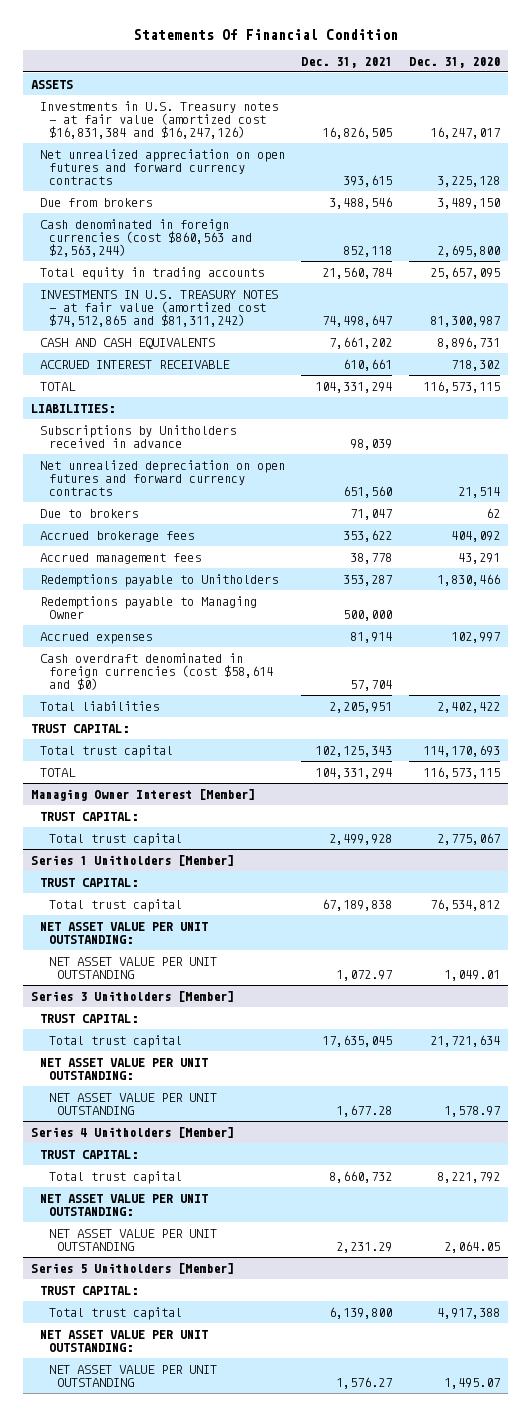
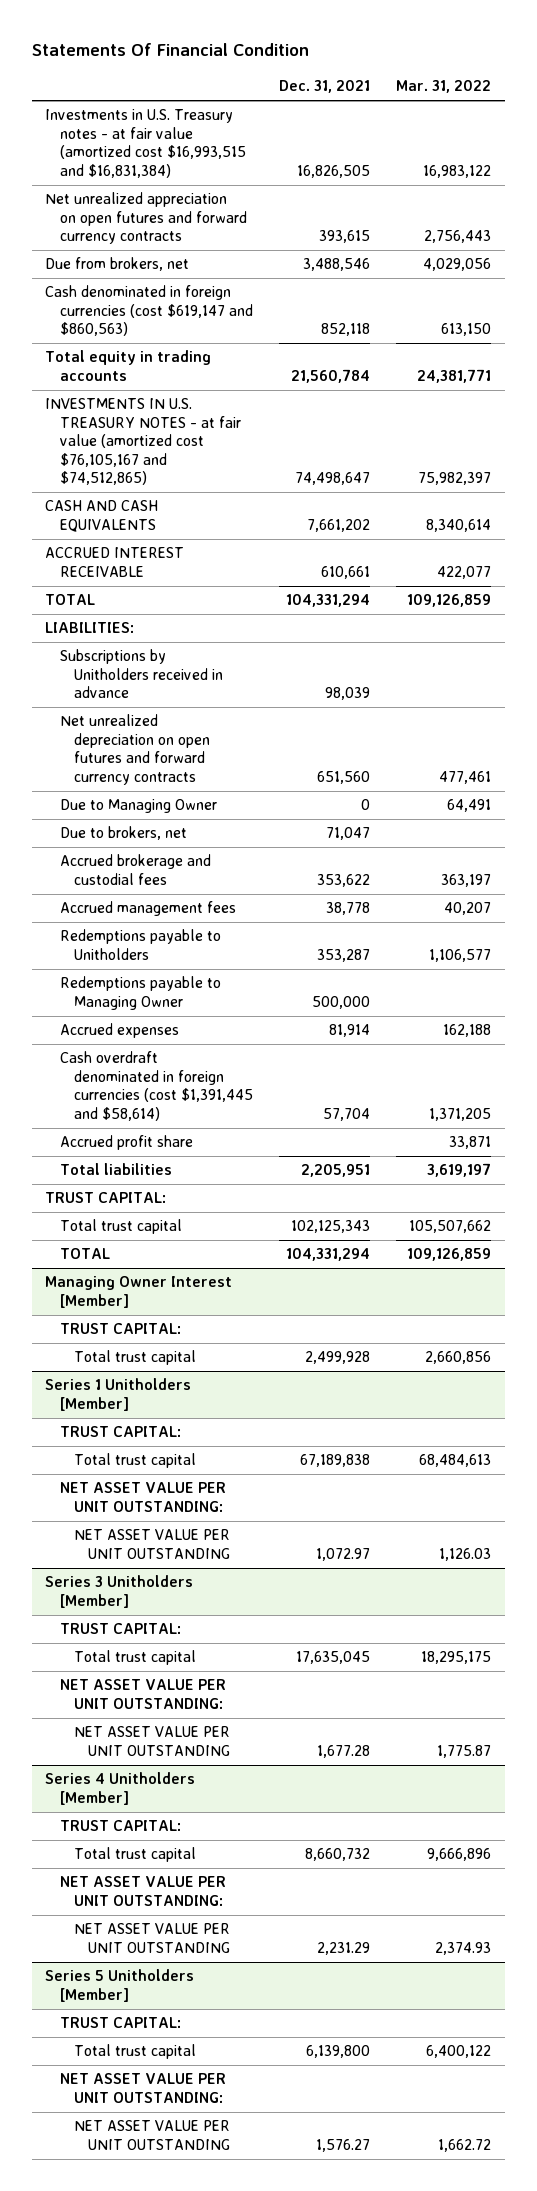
[408,56,500,68] Dec. 31, 2020 -> none
none -> [396,80,492,94] Mar. 31, 2022
[31,79,74,89] ASSETS -> none
[39,100,278,140] Investments in U.S. Treasury notes - at fair value (amortized cost $16,831,384 and $16,247,126) -> [45,109,246,178] Investments in U.S. Treasury notes - at fair value (amortized cost $16,993,515 and $16,831,384)
[39,197,152,207] Due from brokers -> [45,257,190,272] Due from brokers, net
[39,218,252,258] Cash denominated in foreign currencies (cost $860,563 and $2,563,244) -> [45,285,253,337] Cash denominated in foreign currencies (cost $619,147 and $860,563)
[39,289,278,328] INVESTMENTS IN U.S. TREASURY NOTES - at fair value (amortized cost $74,512,865 and $81,311,242) -> [45,398,241,486] INVESTMENTS IN U.S. TREASURY NOTES - at fair value (amortized cost $76,105,167 and $74,512,865)
none -> [59,799,217,814] Due to Managing Owner
[39,508,138,518] Due to brokers -> [59,826,187,841] Due to brokers, net
[39,530,194,542] Accrued brokerage fees -> [59,854,211,885] Accrued brokerage and custodial fees
[39,652,273,691] Cash overdraft denominated in foreign currencies (cost $58,614 and $0) -> [59,1051,253,1121] Cash overdraft denominated in foreign currencies (cost $1,391,445 and $58,614)
none -> [59,1135,193,1151] Accrued profit share

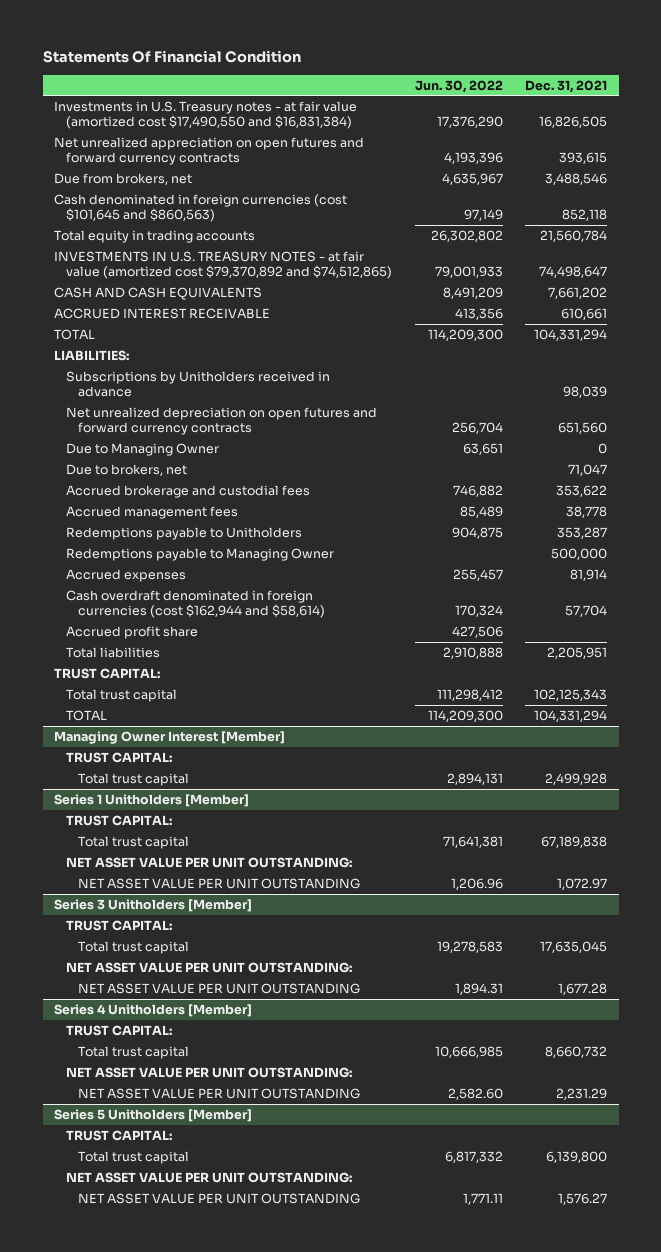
[396,80,492,94] Mar. 31, 2022 -> none
none -> [414,79,503,93] Jun. 30, 2022
[45,109,246,178] Investments in U.S. Treasury notes - at fair value (amortized cost $16,993,515 and $16,831,384) -> [53,100,357,130] Investments in U.S. Treasury notes - at fair value (amortized cost $17,490,550 and $16,831,384)
[45,285,253,337] Cash denominated in foreign currencies (cost $619,147 and $860,563) -> [53,193,347,223] Cash denominated in foreign currencies (cost $101,645 and $860,563)
[45,398,241,486] INVESTMENTS IN U.S. TREASURY NOTES - at fair value (amortized cost $76,105,167 and $74,512,865) -> [53,250,392,280] INVESTMENTS IN U.S. TREASURY NOTES - at fair value (amortized cost $79,370,892 and $74,512,865)
[59,1051,253,1121] Cash overdraft denominated in foreign currencies (cost $1,391,445 and $58,614) -> [65,589,325,619] Cash overdraft denominated in foreign currencies (cost $162,944 and $58,614)

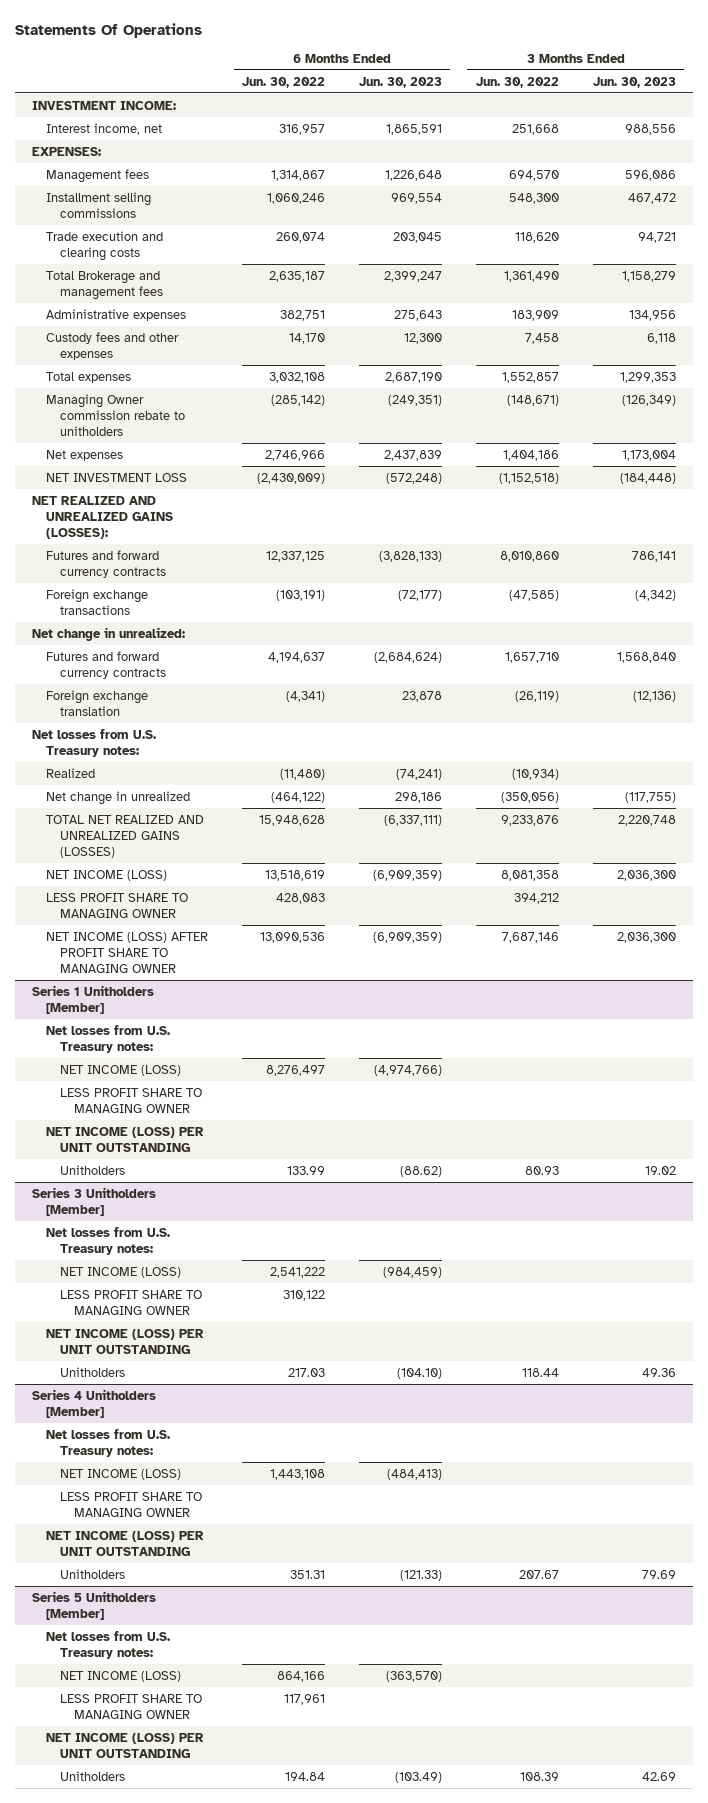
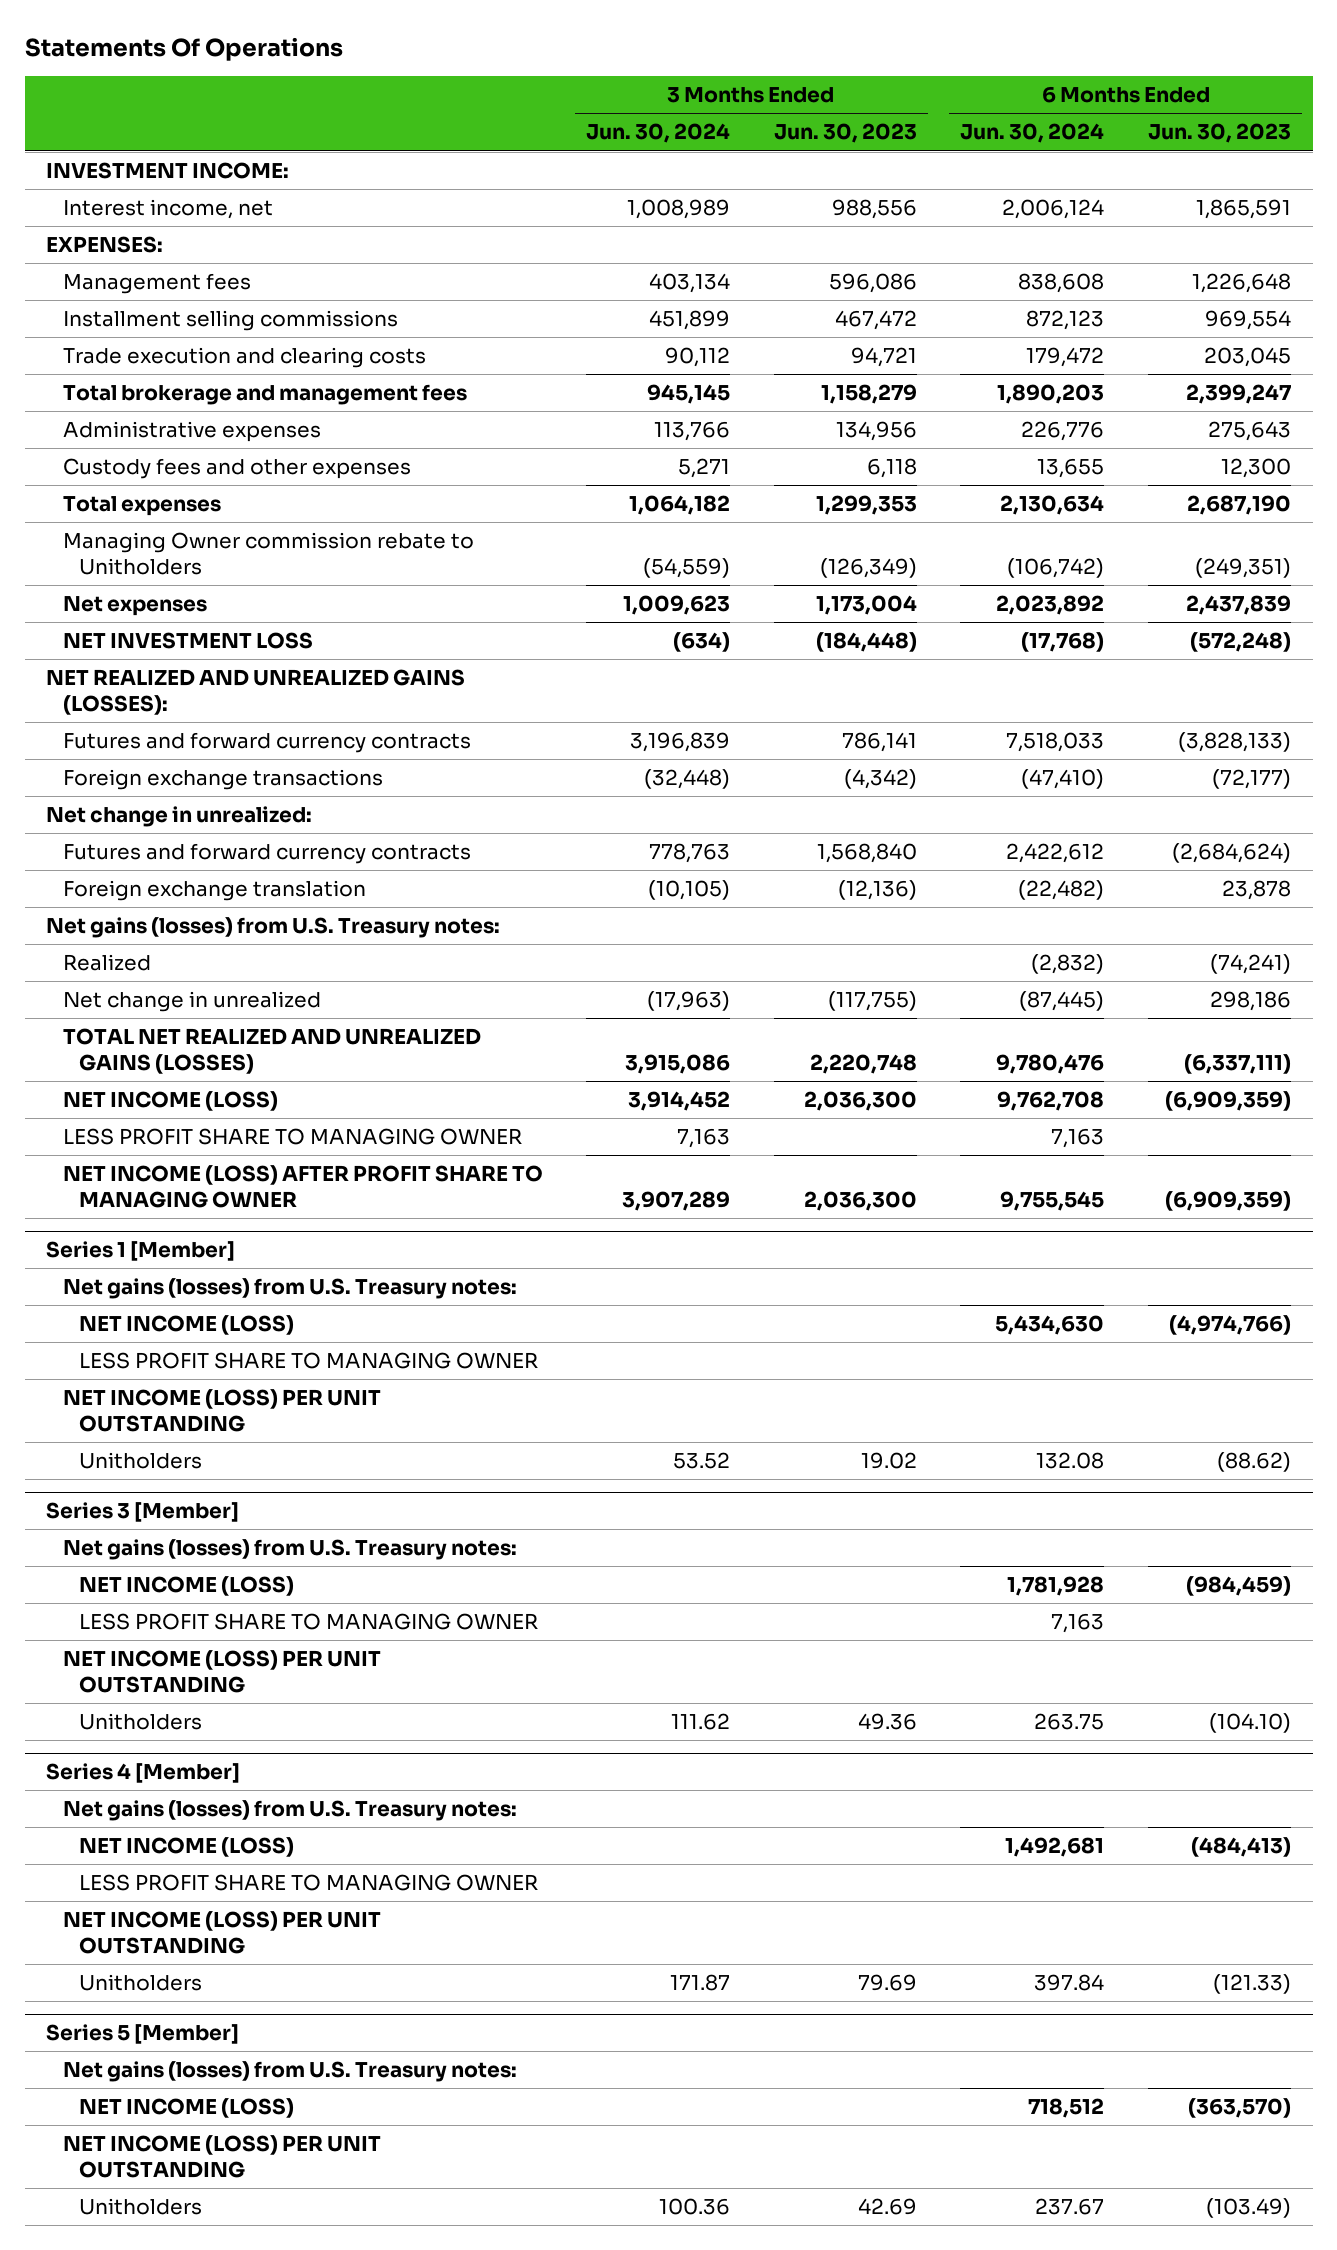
[241,76,325,88] Jun. 30, 2022 -> none
[475,76,559,88] Jun. 30, 2022 -> none
none -> [586,123,731,144] Jun. 30, 2024
none -> [960,123,1105,144] Jun. 30, 2024
[46,270,164,300] Total Brokerage and management fees -> [62,383,467,405] Total brokerage and management fees
[46,393,186,436] Managing Owner commission rebate to unitholders -> [62,531,474,576] Managing Owner commission rebate to Unitholders
[31,728,156,757] Net losses from U.S. Treasury notes: -> [46,916,501,938] Net gains (losses) from U.S. Treasury notes:
[31,984,154,1014] Series 1 Unitholders [Member] -> [46,1241,236,1262] Series 1 [Member]
[46,1024,171,1053] Net losses from U.S. Treasury notes: -> [62,1277,517,1299] Net gains (losses) from U.S. Treasury notes:
[31,1186,156,1216] Series 3 Unitholders [Member] -> [46,1502,240,1523] Series 3 [Member]
[46,1226,171,1255] Net losses from U.S. Treasury notes: -> [62,1538,517,1560] Net gains (losses) from U.S. Treasury notes:
[31,1388,156,1418] Series 4 Unitholders [Member] -> [46,1763,241,1784] Series 4 [Member]
[46,1428,171,1457] Net losses from U.S. Treasury notes: -> [62,1799,517,1821] Net gains (losses) from U.S. Treasury notes:
[31,1590,156,1620] Series 5 Unitholders [Member] -> [46,2024,240,2045] Series 5 [Member]
[46,1630,171,1659] Net losses from U.S. Treasury notes: -> [62,2060,517,2082] Net gains (losses) from U.S. Treasury notes:
[60,1693,203,1719] LESS PROFIT SHARE TO MANAGING OWNER -> none

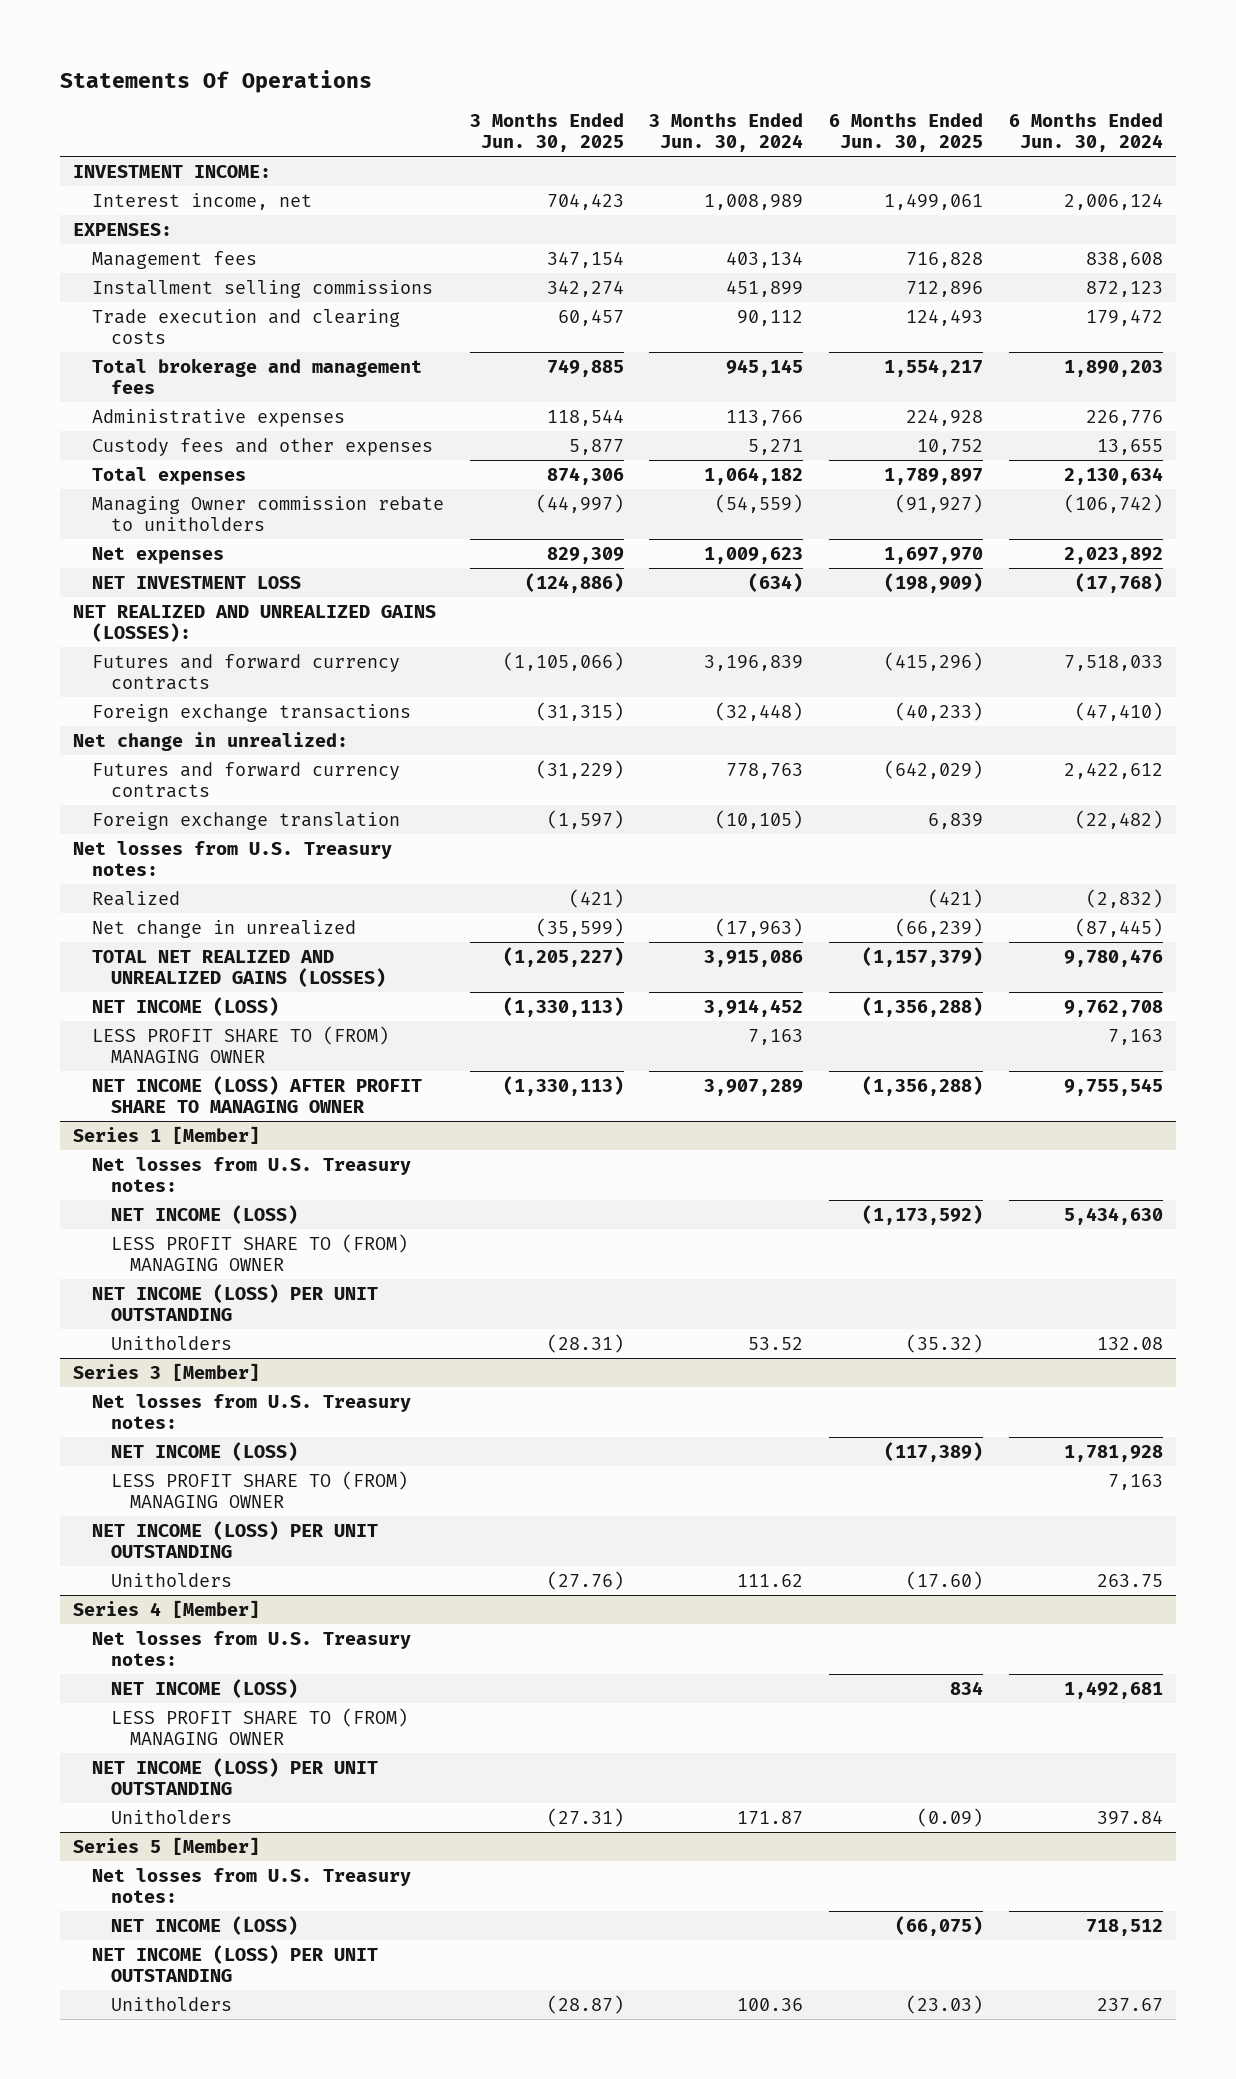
[773,123,917,144] Jun. 30, 2023 -> none
[1147,123,1291,144] Jun. 30, 2023 -> none
none -> [469,113,624,153] 3 Months Ended Jun. 30, 2025
none -> [829,113,984,153] 6 Months Ended Jun. 30, 2025
[62,531,474,576] Managing Owner commission rebate to Unitholders -> [92,495,445,531] Managing Owner commission rebate to unitholders
[46,916,501,938] Net gains (losses) from U.S. Treasury notes: -> [72,840,392,876] Net losses from U.S. Treasury notes:
[62,1127,522,1145] LESS PROFIT SHARE TO MANAGING OWNER -> [92,1025,390,1063] LESS PROFIT SHARE TO (FROM) MANAGING OWNER
[62,1277,517,1299] Net gains (losses) from U.S. Treasury notes: -> [92,1156,412,1192] Net losses from U.S. Treasury notes:
[78,1351,538,1369] LESS PROFIT SHARE TO MANAGING OWNER -> [111,1233,409,1271] LESS PROFIT SHARE TO (FROM) MANAGING OWNER
[62,1538,517,1560] Net gains (losses) from U.S. Treasury notes: -> [92,1393,412,1429] Net losses from U.S. Treasury notes:
[78,1612,538,1630] LESS PROFIT SHARE TO MANAGING OWNER -> [111,1470,409,1508] LESS PROFIT SHARE TO (FROM) MANAGING OWNER
[62,1799,517,1821] Net gains (losses) from U.S. Treasury notes: -> [92,1630,412,1666] Net losses from U.S. Treasury notes:
[78,1873,538,1891] LESS PROFIT SHARE TO MANAGING OWNER -> [111,1707,409,1745] LESS PROFIT SHARE TO (FROM) MANAGING OWNER
[62,2060,517,2082] Net gains (losses) from U.S. Treasury notes: -> [92,1867,412,1903] Net losses from U.S. Treasury notes:

